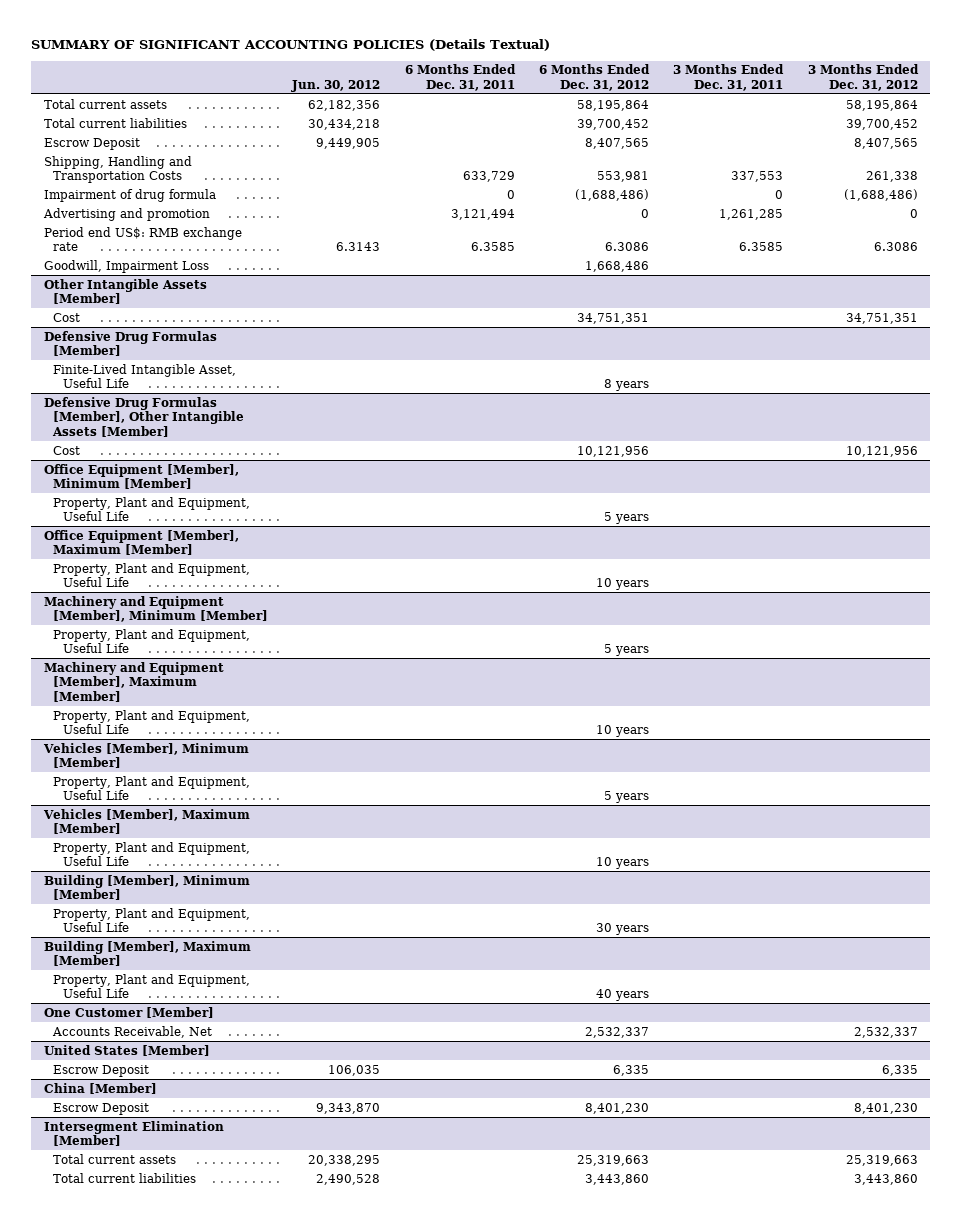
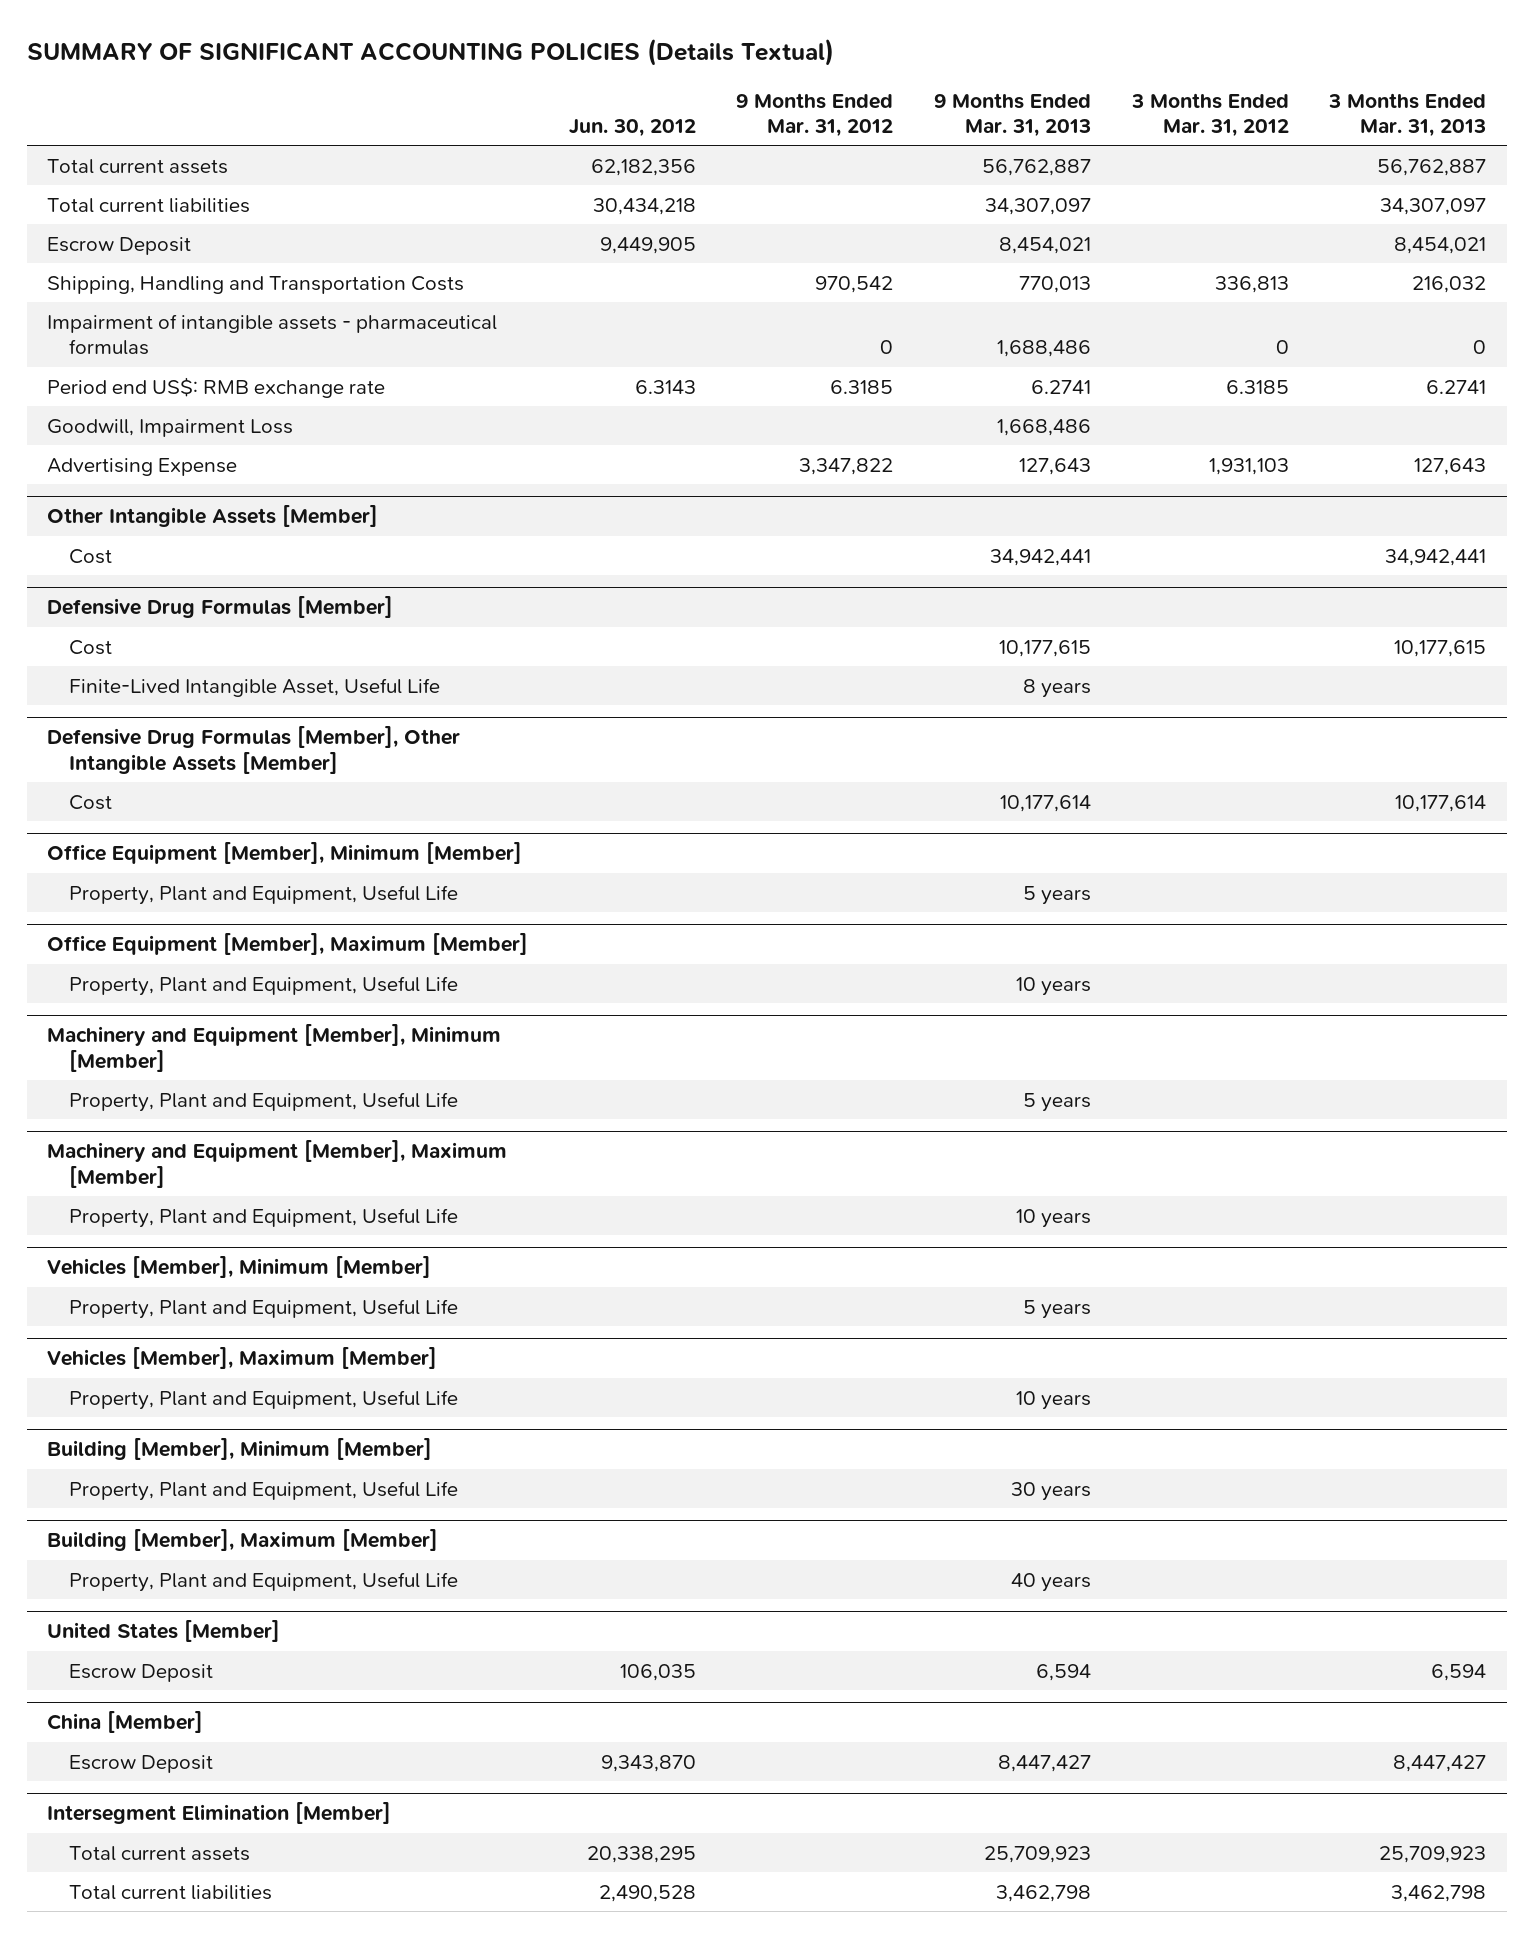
[404,64,516,91] 6 Months Ended Dec. 31, 2011 -> none
[539,64,651,91] 6 Months Ended Dec. 31, 2012 -> none
[673,64,785,91] 3 Months Ended Dec. 31, 2011 -> none
[807,64,919,91] 3 Months Ended Dec. 31, 2012 -> none
none -> [736,92,894,137] 9 Months Ended Mar. 31, 2012
none -> [934,92,1092,137] 9 Months Ended Mar. 31, 2013
none -> [1130,92,1289,137] 3 Months Ended Mar. 31, 2012
none -> [1328,92,1487,137] 3 Months Ended Mar. 31, 2013
[42,207,210,221] Advertising and promotion -> none
[43,188,216,202] Impairment of drug formula -> [47,313,498,356] Impairment of intangible assets - pharmaceutical formulas
none -> [47,457,238,476] Advertising Expense
none -> [69,639,113,655] Cost
[43,1006,214,1018] One Customer [Member] -> none
[52,1025,213,1038] Accounts Receivable, Net -> none

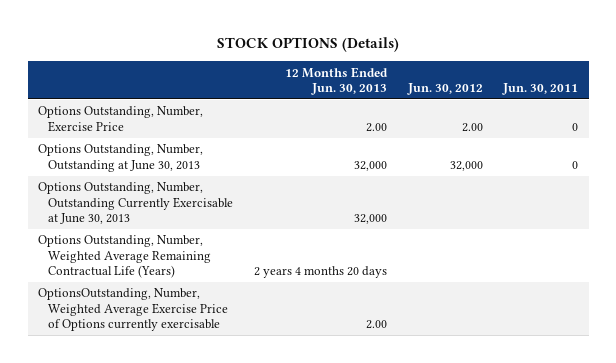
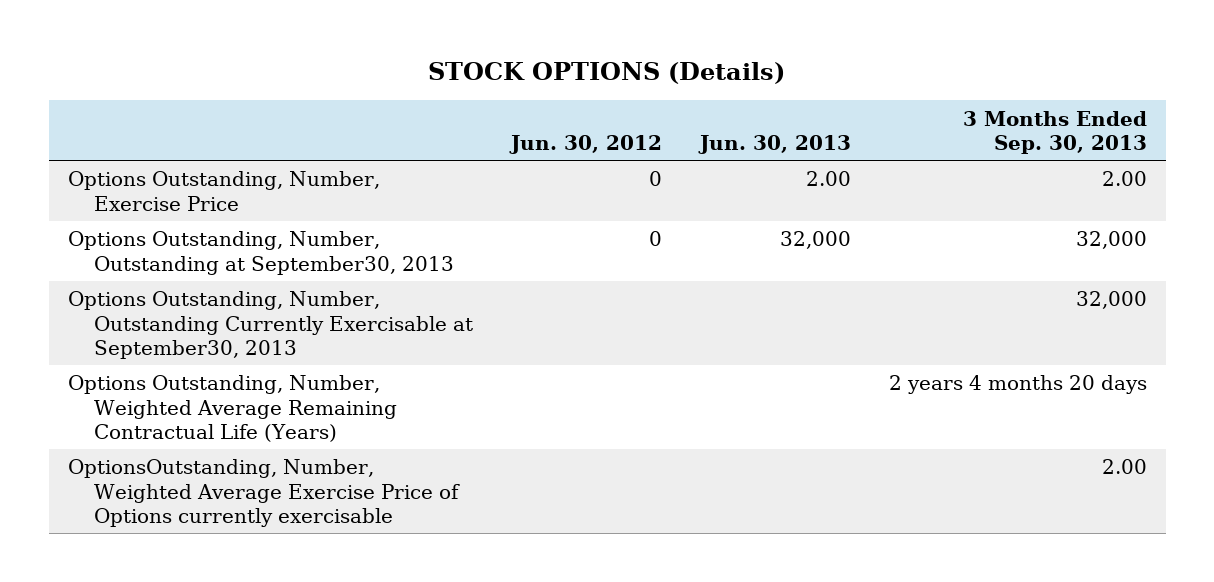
[284,66,388,96] 12 Months Ended Jun. 30, 2013 -> none
[502,83,579,96] Jun. 30, 2011 -> none
none -> [697,134,851,154] Jun. 30, 2013
none -> [962,110,1147,154] 3 Months Ended Sep. 30, 2013
[461,122,483,132] 2.00 -> [648,171,662,187] 0
[38,144,204,172] Options Outstanding, Number, Outstanding at June 30, 2013 -> [67,231,455,275] Options Outstanding, Number, Outstanding at September30, 2013
[449,160,483,171] 32,000 -> [648,231,662,247] 0
[38,182,234,225] Options Outstanding, Number, Outstanding Currently Exercisable at June 30, 2013 -> [67,291,474,359] Options Outstanding, Number, Outstanding Currently Exercisable at September30, 2013

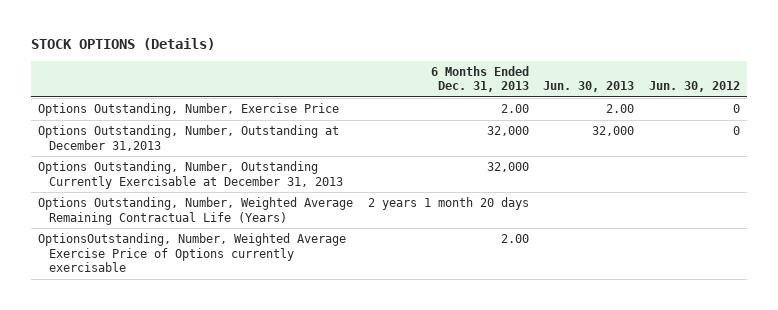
[962,110,1147,154] 3 Months Ended Sep. 30, 2013 -> none
none -> [430,65,529,93] 6 Months Ended Dec. 31, 2013
[67,231,455,275] Options Outstanding, Number, Outstanding at September30, 2013 -> [38,125,340,151] Options Outstanding, Number, Outstanding at December 31,2013
[67,291,474,359] Options Outstanding, Number, Outstanding Currently Exercisable at September30, 2013 -> [38,161,344,189] Options Outstanding, Number, Outstanding Currently Exercisable at December 31, 2013

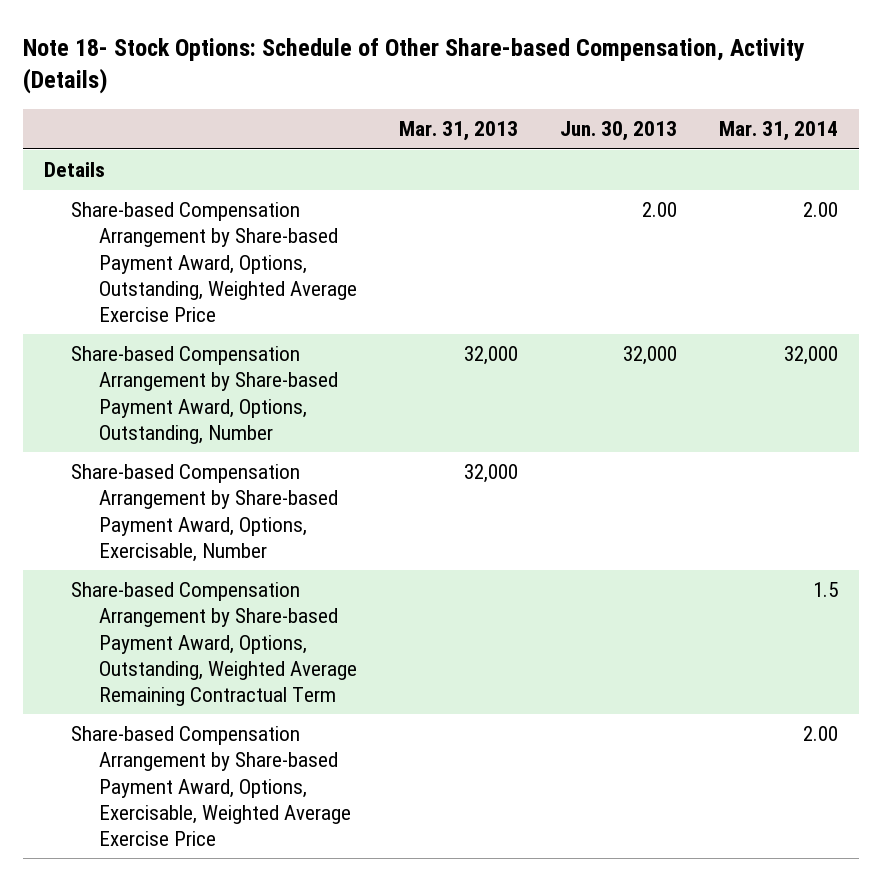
[30,37,215,50] STOCK OPTIONS (Details) -> [22,37,805,95] Note 18- Stock Options: Schedule of Other Share-based Compensation, Activity (Details)
[430,65,529,93] 6 Months Ended Dec. 31, 2013 -> none
[648,81,740,93] Jun. 30, 2012 -> none
none -> [398,121,518,142] Mar. 31, 2013
none -> [718,121,838,142] Mar. 31, 2014
[38,197,354,225] Options Outstanding, Number, Weighted Average Remaining Contractual Life (Years) -> none
none -> [43,162,105,178] Details
[38,103,340,117] Options Outstanding, Number, Exercise Price -> [71,202,358,322] Share-based Compensation Arrangement by Share-based Payment Award, Options, Outstanding, Weighted Average Exercise Price
[38,125,340,151] Options Outstanding, Number, Outstanding at December 31,2013 -> [71,346,339,444] Share-based Compensation Arrangement by Share-based Payment Award, Options, Outstanding, Number
[38,161,344,189] Options Outstanding, Number, Outstanding Currently Exercisable at December 31, 2013 -> [71,464,339,562] Share-based Compensation Arrangement by Share-based Payment Award, Options, Exercisable, Number
none -> [71,582,358,706] Share-based Compensation Arrangement by Share-based Payment Award, Options, Outstanding, Weighted Average Remaining Contractual Term
[38,233,347,273] OptionsOutstanding, Number, Weighted Average Exercise Price of Options currently exercisable -> [71,726,352,846] Share-based Compensation Arrangement by Share-based Payment Award, Options, Exercisable, Weighted Average Exercise Price

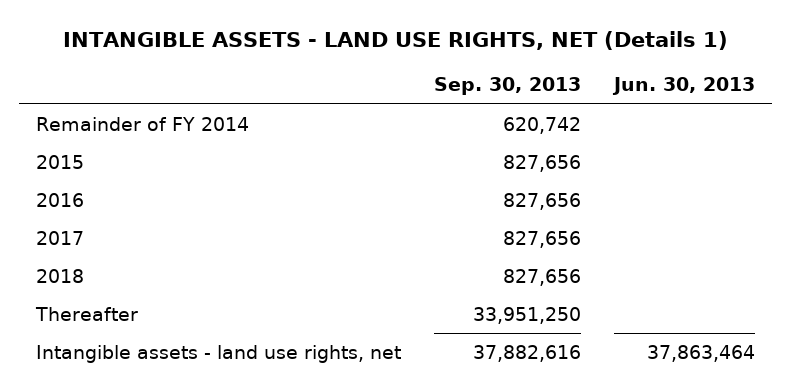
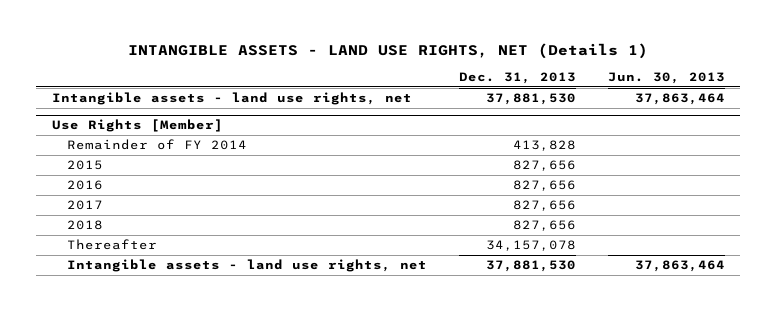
[433,77,581,96] Sep. 30, 2013 -> none
none -> [458,71,576,84] Dec. 31, 2013
[35,116,249,131] Remainder of FY 2014 -> none
[35,154,84,169] 2015 -> none
[35,192,84,207] 2016 -> none
[35,230,84,245] 2017 -> none
[35,268,84,283] 2018 -> none
[34,306,138,321] Thereafter -> none
none -> [51,119,223,133] Use Rights [Member]
none -> [67,139,248,151] Remainder of FY 2014
none -> [67,160,104,171] 2015
none -> [67,180,104,191] 2016
none -> [67,200,104,211] 2017
none -> [67,220,104,231] 2018
none -> [67,239,158,251] Thereafter
none -> [67,259,428,273] Intangible assets - land use rights, net

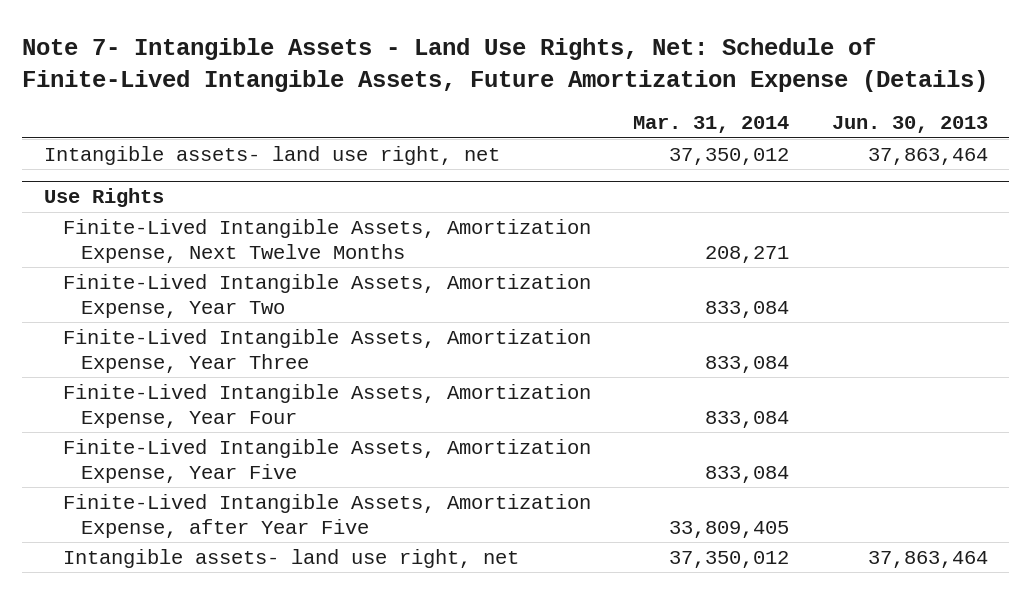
[128,42,649,59] INTANGIBLE ASSETS - LAND USE RIGHTS, NET (Details 1) -> [22,37,989,92] Note 7- Intangible Assets - Land Use Rights, Net: Schedule of Finite-Lived Intangible Assets, Future Amortization Expense (Details)
[458,71,576,84] Dec. 31, 2013 -> none
none -> [633,116,790,134] Mar. 31, 2014
[51,92,412,106] Intangible assets - land use rights, net -> [43,145,500,165] Intangible assets- land use right, net
[51,119,223,133] Use Rights [Member] -> [43,188,164,208] Use Rights
[67,139,248,151] Remainder of FY 2014 -> [62,218,591,263] Finite-Lived Intangible Assets, Amortization Expense, Next Twelve Months
[67,160,104,171] 2015 -> [62,273,591,318] Finite-Lived Intangible Assets, Amortization Expense, Year Two
[67,180,104,191] 2016 -> [62,328,591,373] Finite-Lived Intangible Assets, Amortization Expense, Year Three
[67,200,104,211] 2017 -> [62,383,591,428] Finite-Lived Intangible Assets, Amortization Expense, Year Four
[67,220,104,231] 2018 -> [62,438,591,483] Finite-Lived Intangible Assets, Amortization Expense, Year Five
[67,239,158,251] Thereafter -> [62,493,591,538] Finite-Lived Intangible Assets, Amortization Expense, after Year Five
[67,259,428,273] Intangible assets - land use rights, net -> [62,548,519,568] Intangible assets- land use right, net

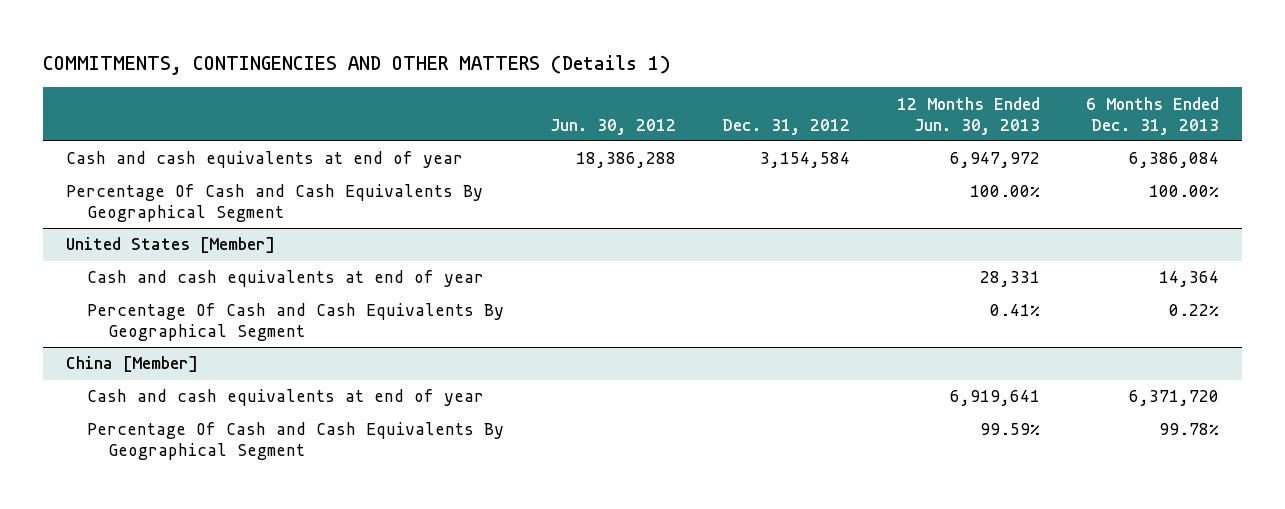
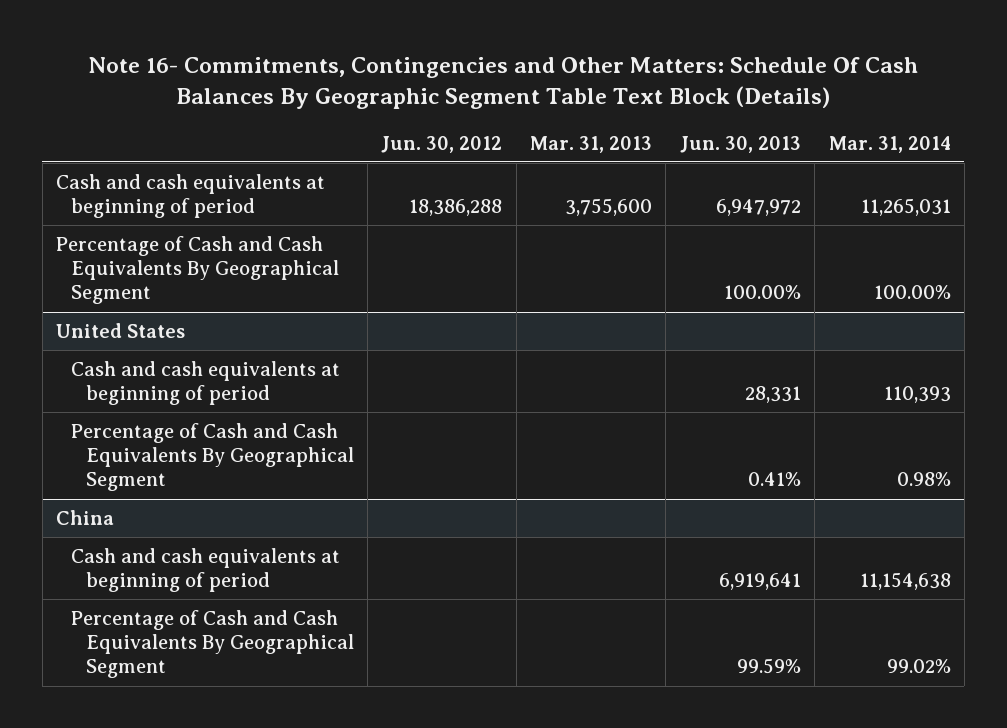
[43,55,672,76] COMMITMENTS, CONTINGENCIES AND OTHER MATTERS (Details 1) -> [88,57,919,109] Note 16- Commitments, Contingencies and Other Matters: Schedule Of Cash Balances By Geographic Segment Table Text Block (Details)
[722,118,851,135] Dec. 31, 2012 -> none
[896,96,1040,135] 12 Months Ended Jun. 30, 2013 -> none
[1085,96,1219,135] 6 Months Ended Dec. 31, 2013 -> none
none -> [530,135,653,153] Mar. 31, 2013
none -> [679,135,801,153] Jun. 30, 2013
none -> [828,135,951,153] Mar. 31, 2014
[66,151,464,169] Cash and cash equivalents at end of year -> [56,173,326,219] Cash and cash equivalents at beginning of period
[66,184,484,223] Percentage Of Cash and Cash Equivalents By Geographical Segment -> [56,235,339,305] Percentage of Cash and Cash Equivalents By Geographical Segment
[66,237,276,254] United States [Member] -> [56,322,186,338] United States
[87,270,485,288] Cash and cash equivalents at end of year -> [70,360,340,406] Cash and cash equivalents at beginning of period
[87,303,505,342] Percentage Of Cash and Cash Equivalents By Geographical Segment -> [70,422,354,492] Percentage of Cash and Cash Equivalents By Geographical Segment
[66,356,199,373] China [Member] -> [56,509,115,525] China
[87,389,485,407] Cash and cash equivalents at end of year -> [70,547,340,593] Cash and cash equivalents at beginning of period
[87,422,505,461] Percentage Of Cash and Cash Equivalents By Geographical Segment -> [70,609,354,679] Percentage of Cash and Cash Equivalents By Geographical Segment

